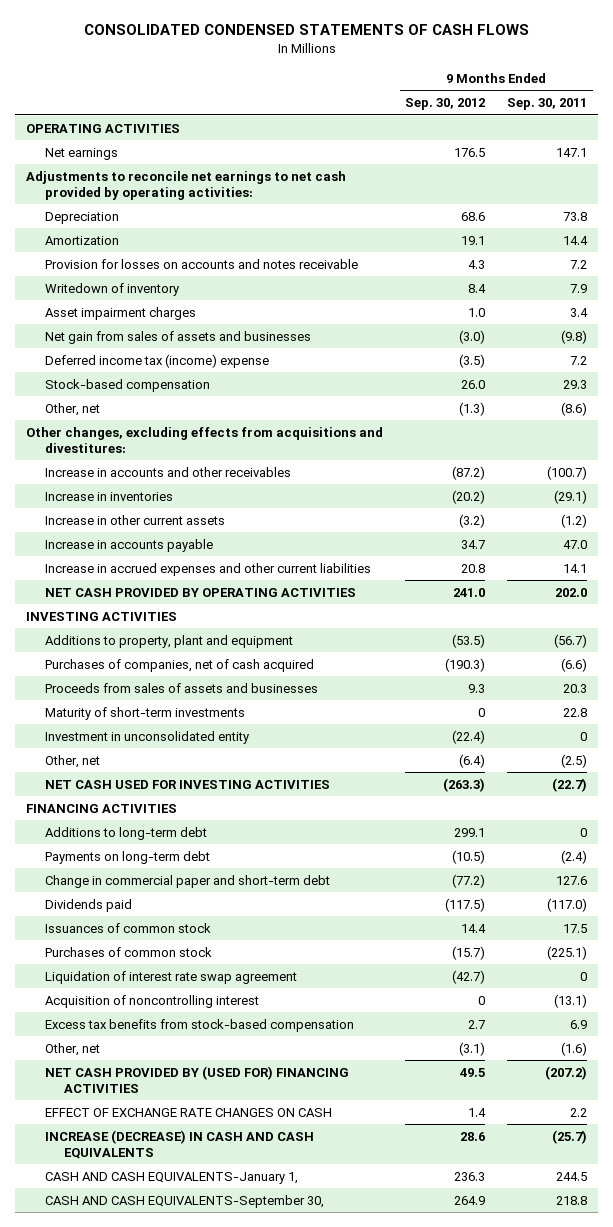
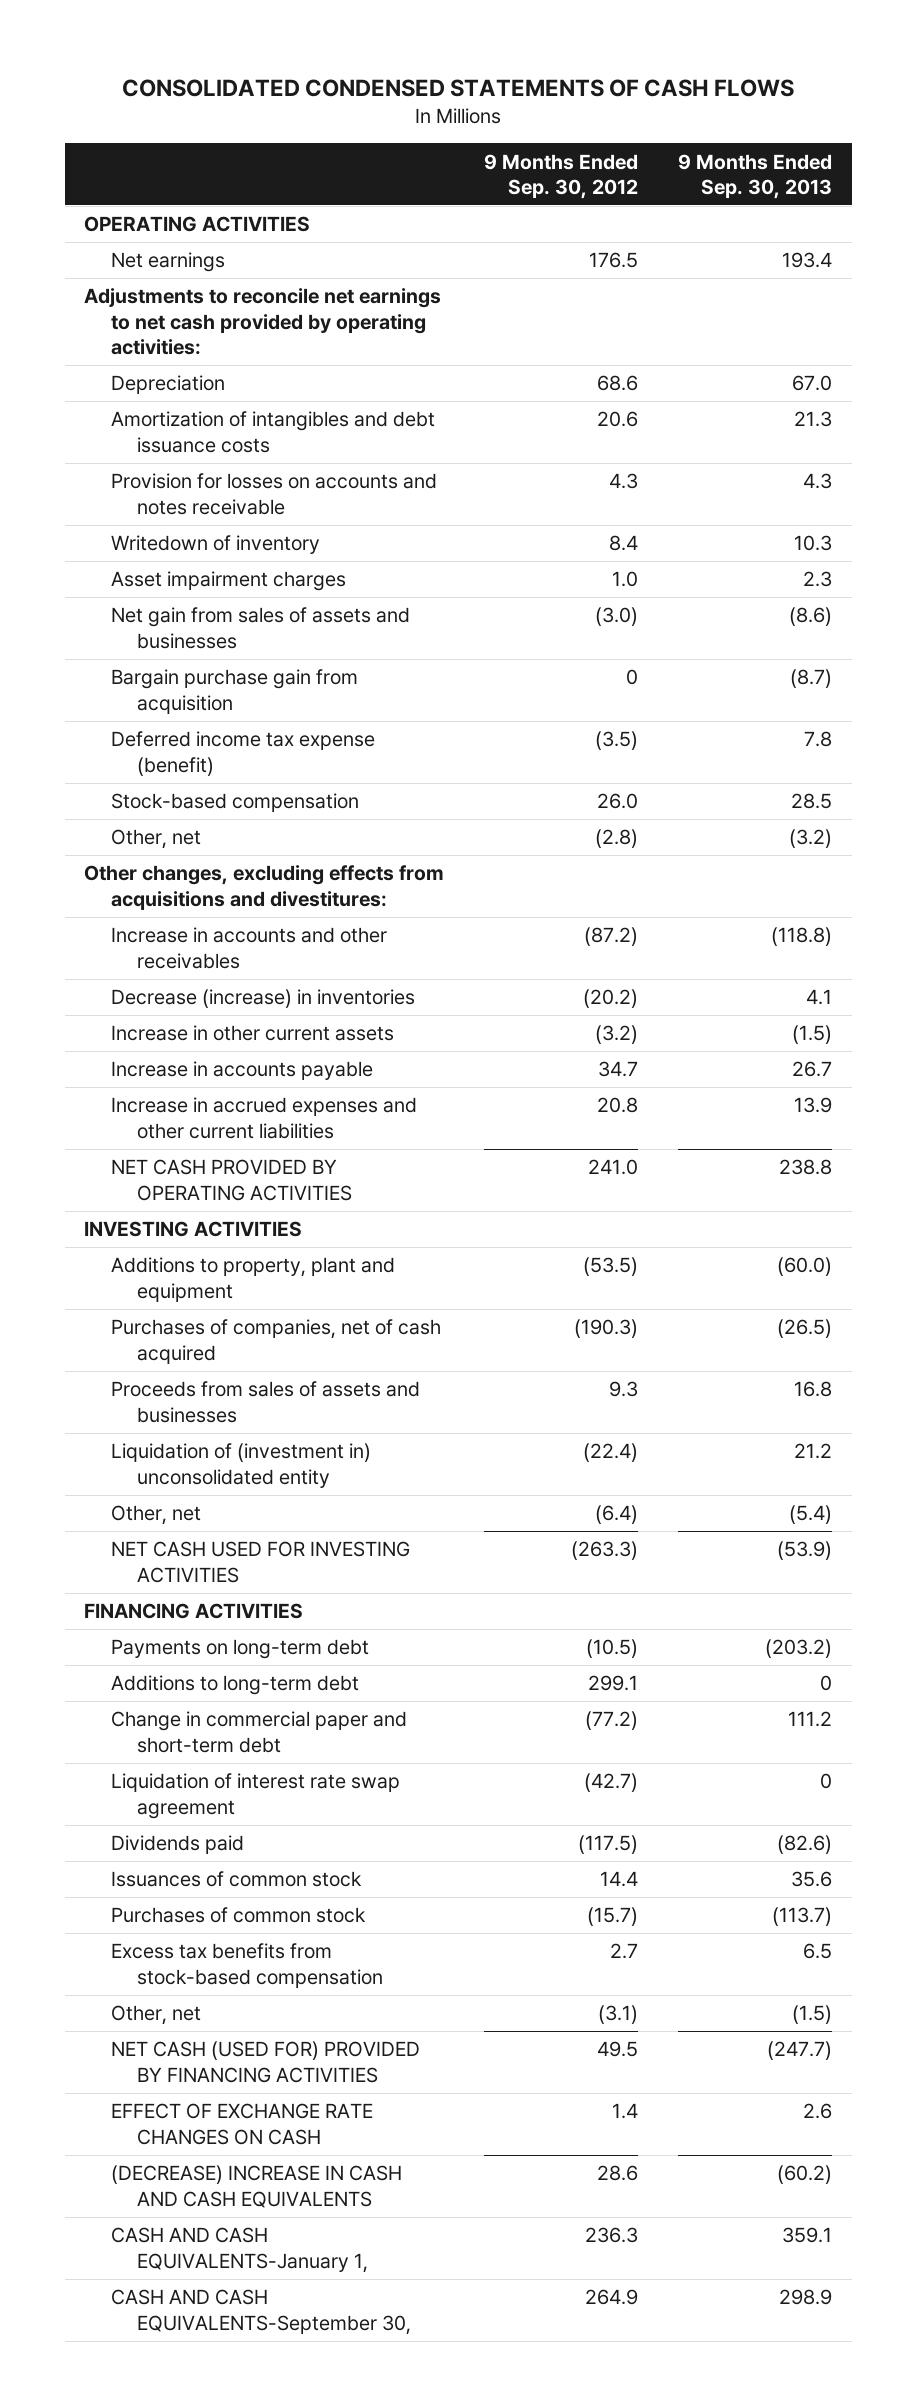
[507,98,588,111] Sep. 30, 2011 -> none
none -> [677,153,832,199] 9 Months Ended Sep. 30, 2013
[44,235,119,245] Amortization -> none
none -> [110,411,435,453] Amortization of intangibles and debt issuance costs
none -> [110,669,358,714] Bargain purchase gain from acquisition
[44,353,269,368] Deferred income tax (income) expense -> [110,731,375,776] Deferred income tax expense (benefit)
[459,401,486,416] (1.3) -> [595,829,639,849] (2.8)
[44,491,173,501] Increase in inventories -> [110,989,415,1009] Decrease (increase) in inventories
[44,706,245,720] Maturity of short-term investments -> none
[44,730,249,744] Investment in unconsolidated entity -> [110,1443,371,1488] Liquidation of (investment in) unconsolidated entity
[44,826,207,840] Additions to long-term debt -> [110,1675,359,1696] Additions to long-term debt
[44,970,297,984] Liquidation of interest rate swap agreement -> [110,1773,400,1819] Liquidation of interest rate swap agreement
[44,994,259,1008] Acquisition of noncontrolling interest -> none
[44,1065,349,1093] NET CASH PROVIDED BY (USED FOR) FINANCING ACTIVITIES -> [110,2041,420,2083] NET CASH (USED FOR) PROVIDED BY FINANCING ACTIVITIES
[44,1129,314,1159] INCREASE (DECREASE) IN CASH AND CASH EQUIVALENTS -> [110,2165,402,2208] (DECREASE) INCREASE IN CASH AND CASH EQUIVALENTS

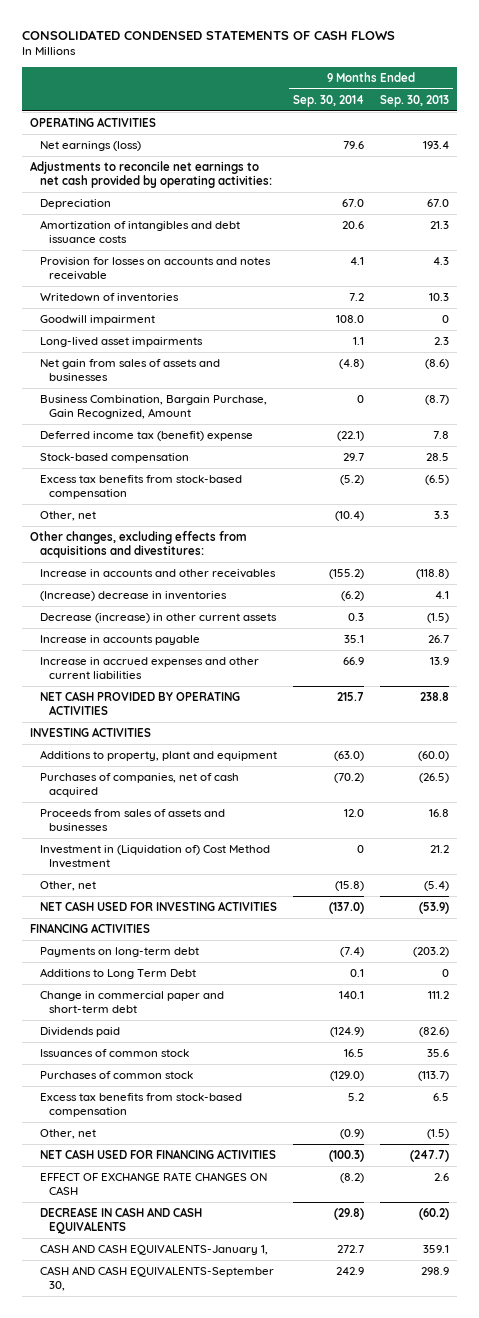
[484,153,639,199] 9 Months Ended Sep. 30, 2012 -> none
none -> [292,94,364,107] Sep. 30, 2014
[110,252,225,273] Net earnings -> [39,141,141,152] Net earnings (loss)
[110,571,346,592] Asset impairment charges -> none
[110,535,320,555] Writedown of inventory -> [39,293,179,303] Writedown of inventories
none -> [39,315,155,326] Goodwill impairment
none -> [39,337,203,348] Long-lived asset impairments
[110,669,358,714] Bargain purchase gain from acquisition -> [39,395,267,419] Business Combination, Bargain Purchase, Gain Recognized, Amount
[110,731,375,776] Deferred income tax expense (benefit) -> [39,431,253,442] Deferred income tax (benefit) expense
none -> [39,475,242,499] Excess tax benefits from stock-based compensation
[788,829,832,849] (3.2) -> [433,511,449,520] 3.3
[110,989,415,1009] Decrease (increase) in inventories -> [39,591,227,602] (Increase) decrease in inventories
[110,1025,394,1042] Increase in other current assets -> [39,613,277,624] Decrease (increase) in other current assets
[110,1443,371,1488] Liquidation of (investment in) unconsolidated entity -> [39,845,270,868] Investment in (Liquidation of) Cost Method Investment
[110,1675,359,1696] Additions to long-term debt -> [39,968,196,980] Additions to Long Term Debt
[110,1773,400,1819] Liquidation of interest rate swap agreement -> none
[110,2041,420,2083] NET CASH (USED FOR) PROVIDED BY FINANCING ACTIVITIES -> [39,1149,276,1160] NET CASH USED FOR FINANCING ACTIVITIES
[110,2165,402,2208] (DECREASE) INCREASE IN CASH AND CASH EQUIVALENTS -> [39,1207,202,1234] DECREASE IN CASH AND CASH EQUIVALENTS

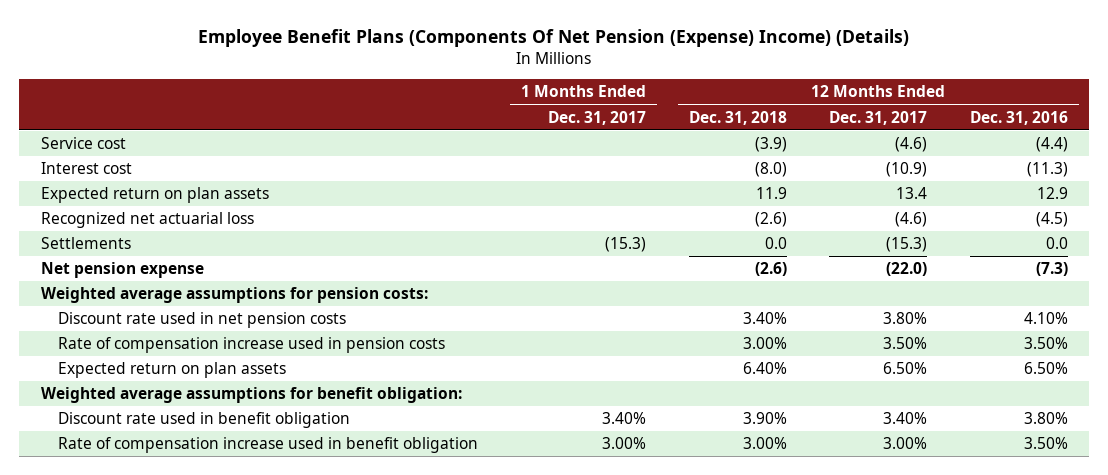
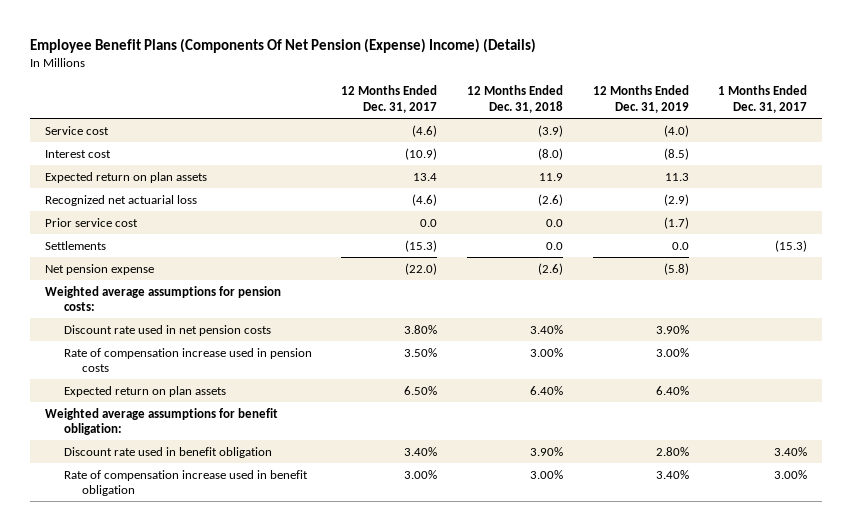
[969,110,1068,125] Dec. 31, 2016 -> none
none -> [592,85,689,113] 12 Months Ended Dec. 31, 2019
none -> [45,217,139,227] Prior service cost

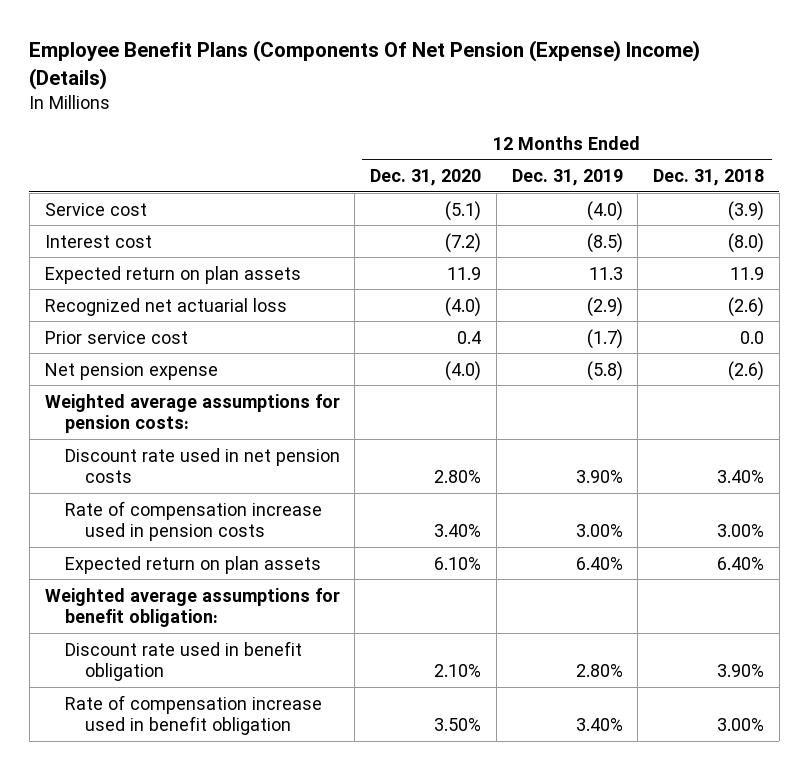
[341,85,438,113] 12 Months Ended Dec. 31, 2017 -> none
[718,85,808,113] 1 Months Ended Dec. 31, 2017 -> none
none -> [370,169,482,187] Dec. 31, 2020
[45,240,107,250] Settlements -> none

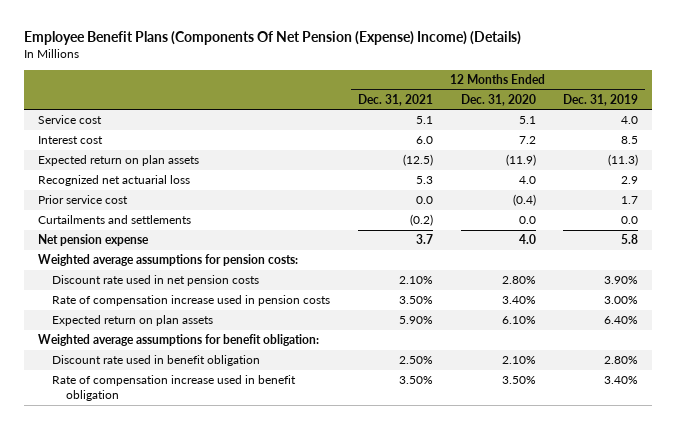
[652,169,764,187] Dec. 31, 2018 -> none
none -> [357,93,433,106] Dec. 31, 2021
[445,200,482,221] (5.1) -> [518,116,536,125] 5.1
[586,200,623,221] (4.0) -> [621,116,639,125] 4.0
[445,232,482,253] (7.2) -> [518,136,536,145] 7.2
[586,232,623,253] (8.5) -> [621,136,639,145] 8.5
[447,266,482,280] 11.9 -> [505,154,536,167] (11.9)
[588,266,623,280] 11.3 -> [608,154,639,167] (11.3)
[445,296,482,317] (4.0) -> [518,176,536,185] 4.0
[586,296,623,317] (2.9) -> [621,176,639,185] 2.9
[457,330,482,344] 0.4 -> [512,194,536,207] (0.4)
[586,328,623,349] (1.7) -> [621,196,639,205] 1.7
none -> [38,215,192,225] Curtailments and settlements
[445,360,482,381] (4.0) -> [518,234,536,245] 4.0
[586,360,623,381] (5.8) -> [621,234,639,245] 5.8

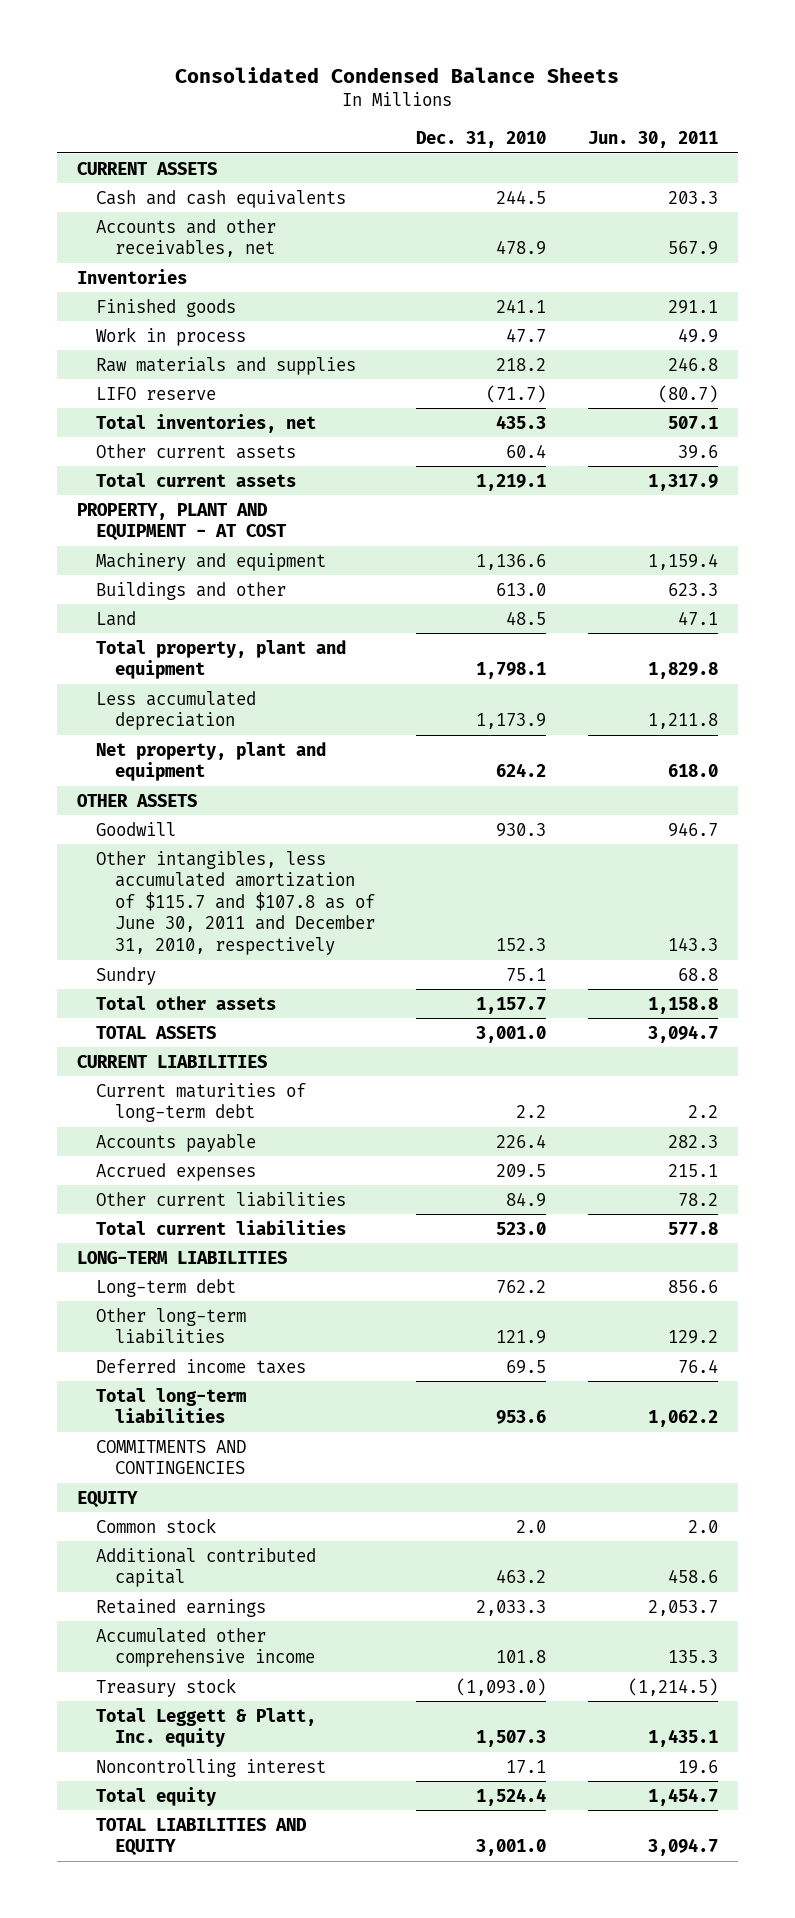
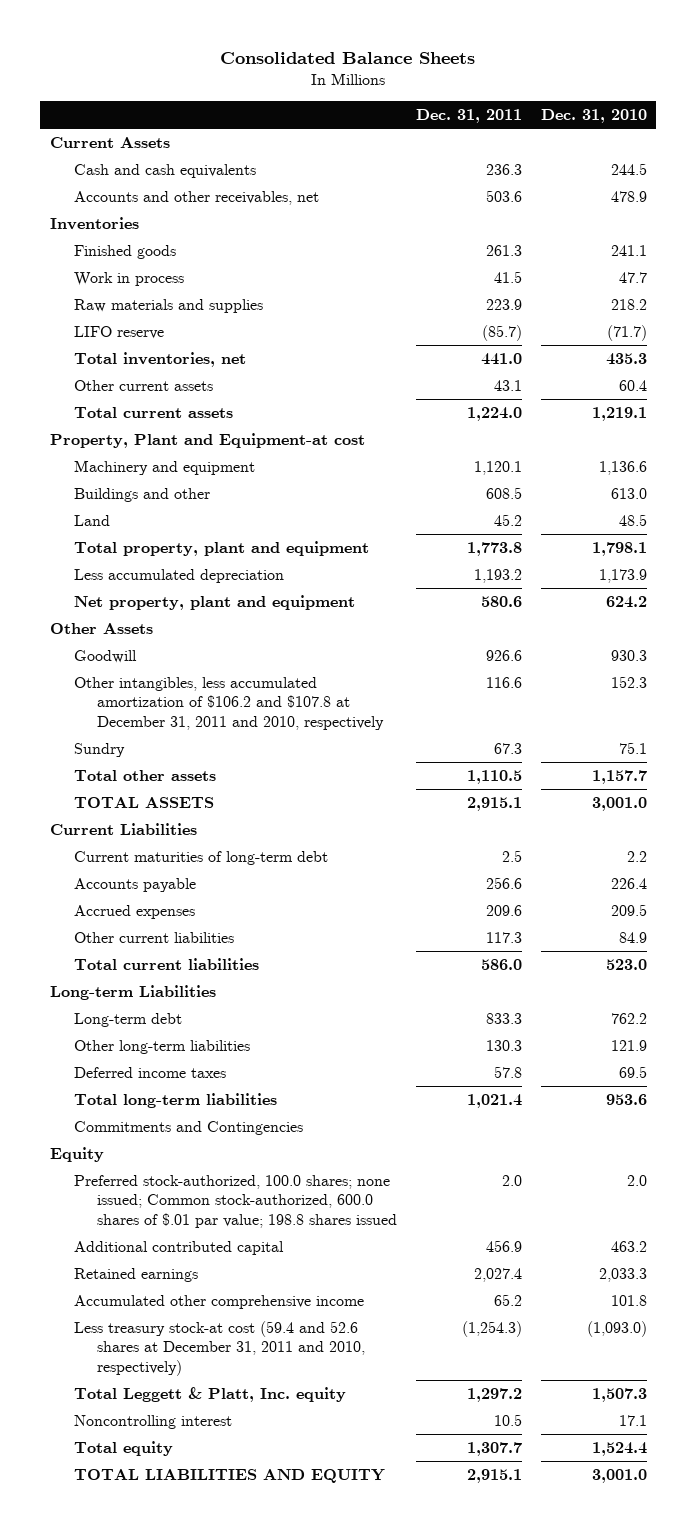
[175,67,620,84] Consolidated Condensed Balance Sheets -> [220,52,476,65] Consolidated Balance Sheets
[587,131,718,149] Jun. 30, 2011 -> none
none -> [416,108,523,123] Dec. 31, 2011
[77,161,218,175] CURRENT ASSETS -> [49,137,170,149] Current Assets
[77,502,288,541] PROPERTY, PLANT AND EQUIPMENT - AT COST -> [49,433,365,449] Property, Plant and Equipment-at cost
[77,793,198,807] OTHER ASSETS -> [49,623,153,635] Other Assets
[96,850,375,956] Other intangibles, less accumulated amortization of $115.7 and $107.8 as of June 30, 2011 and December 31, 2010, respectively -> [73,677,385,730] Other intangibles, less accumulated amortization of $106.2 and $107.8 at December 31, 2011 and 2010, respectively
[77,1054,268,1068] CURRENT LIABILITIES -> [49,823,197,836] Current Liabilities
[77,1250,288,1264] LONG-TERM LIABILITIES -> [49,985,216,1001] Long-term Liabilities
[96,1517,217,1533] Common stock -> none
[96,1439,247,1475] COMMITMENTS AND CONTINGENCIES -> [73,1121,303,1136] Commitments and Contingencies
[77,1490,139,1507] EQUITY -> [49,1147,104,1163] Equity
none -> [73,1175,398,1228] Preferred stock-authorized, 100.0 shares; none issued; Common stock-authorized, 600.0 shares of $.01 par value; 198.8 shares issued
[96,1677,237,1697] Treasury stock -> [73,1321,366,1376] Less treasury stock-at cost (59.4 and 52.6 shares at December 31, 2011 and 2010, respectively)

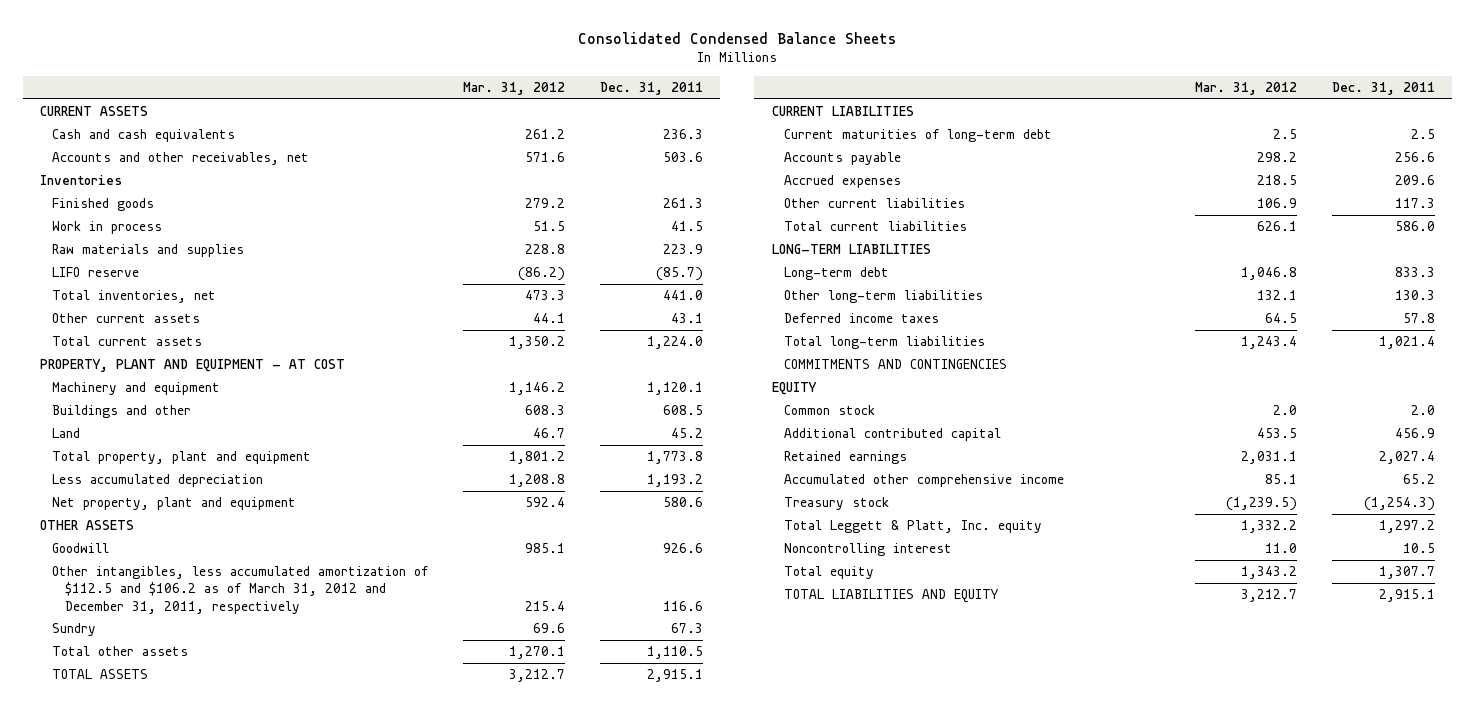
[220,52,476,65] Consolidated Balance Sheets -> [578,31,897,44] Consolidated Condensed Balance Sheets
[540,108,647,123] Dec. 31, 2010 -> none
none -> [463,81,566,95] Mar. 31, 2012
[49,137,170,149] Current Assets -> [39,106,148,117] CURRENT ASSETS
[49,433,365,449] Property, Plant and Equipment-at cost -> [39,359,345,373] PROPERTY, PLANT AND EQUIPMENT - AT COST
[49,623,153,635] Other Assets -> [39,520,134,531] OTHER ASSETS
[73,677,385,730] Other intangibles, less accumulated amortization of $106.2 and $107.8 at December 31, 2011 and 2010, respectively -> [52,566,429,614] Other intangibles, less accumulated amortization of $112.5 and $106.2 as of March 31, 2012 and December 31, 2011, respectively
[49,823,197,836] Current Liabilities -> [771,106,914,117] CURRENT LIABILITIES
[49,985,216,1001] Long-term Liabilities -> [771,244,931,255] LONG-TERM LIABILITIES
[73,1121,303,1136] Commitments and Contingencies -> [784,359,1008,370] COMMITMENTS AND CONTINGENCIES
[49,1147,104,1163] Equity -> [771,382,817,396] EQUITY
[73,1175,398,1228] Preferred stock-authorized, 100.0 shares; none issued; Common stock-authorized, 600.0 shares of $.01 par value; 198.8 shares issued -> [784,405,876,416] Common stock
[73,1321,366,1376] Less treasury stock-at cost (59.4 and 52.6 shares at December 31, 2011 and 2010, respectively) -> [784,497,890,511] Treasury stock

